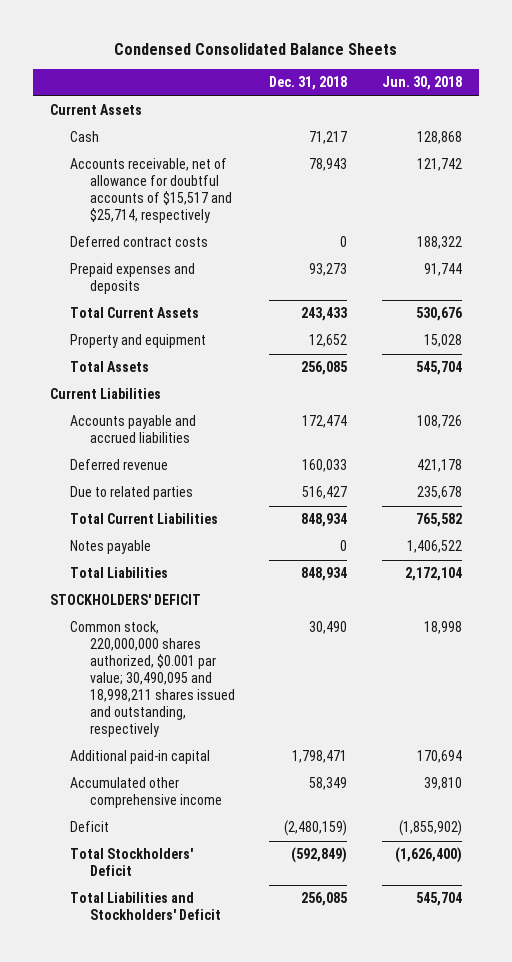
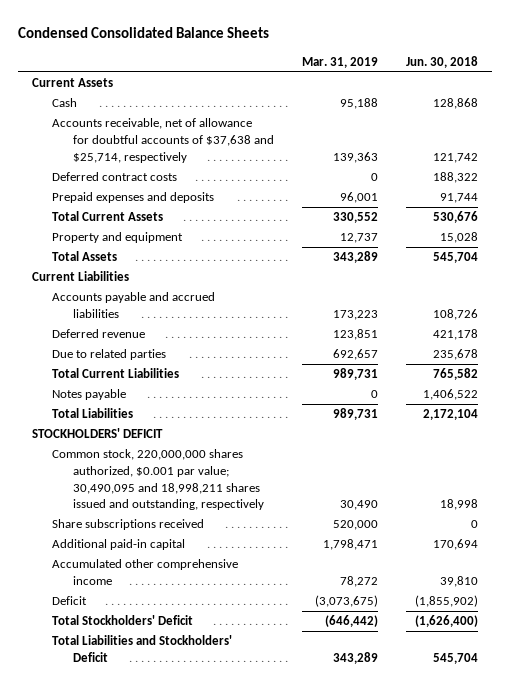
[269,76,348,91] Dec. 31, 2018 -> none
none -> [302,57,379,69] Mar. 31, 2019
[70,158,233,224] Accounts receivable, net of allowance for doubtful accounts of $15,517 and $25,714, respectively -> [52,118,274,163] Accounts receivable, net of allowance for doubtful accounts of $37,638 and $25,714, respectively
none -> [52,519,205,531] Share subscriptions received

